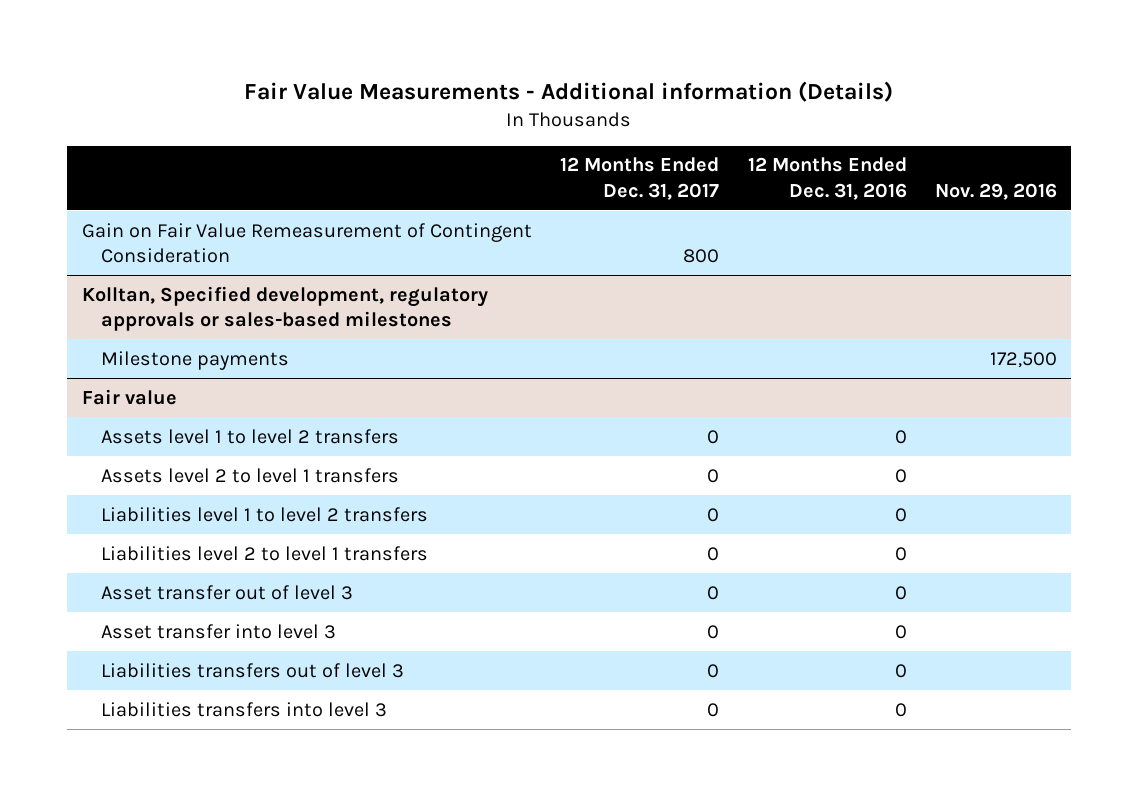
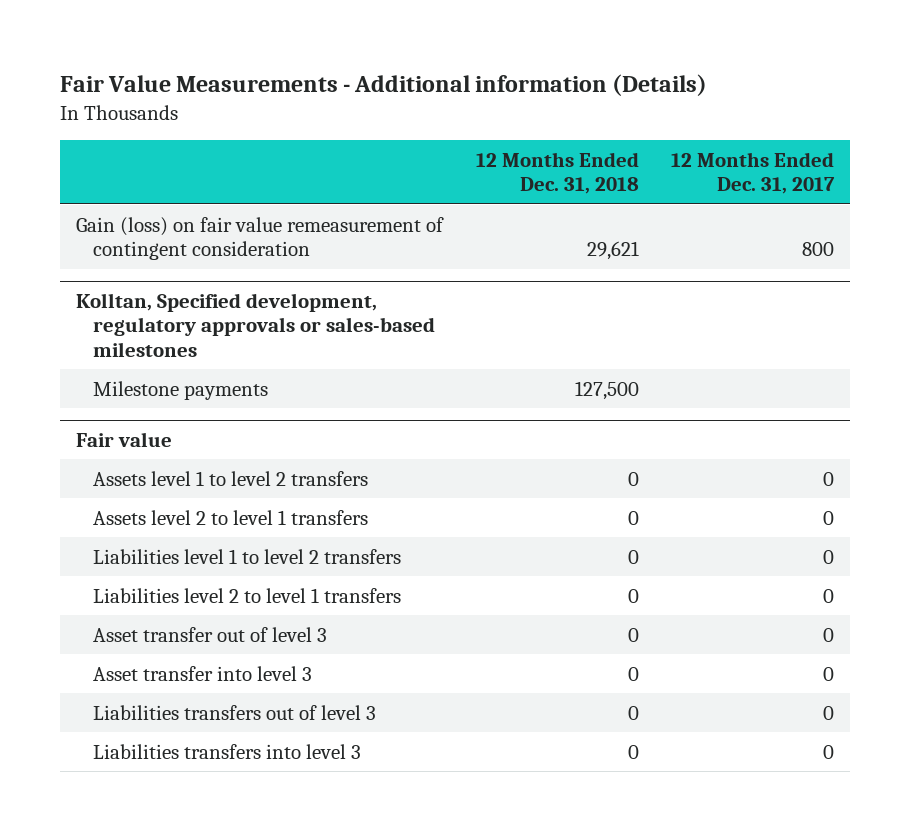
[747,157,907,200] 12 Months Ended Dec. 31, 2016 -> none
[935,182,1058,200] Nov. 29, 2016 -> none
none -> [475,151,639,195] 12 Months Ended Dec. 31, 2018
[81,222,532,264] Gain on Fair Value Remeasurement of Contingent Consideration -> [76,216,445,261] Gain (loss) on fair value remeasurement of contingent consideration

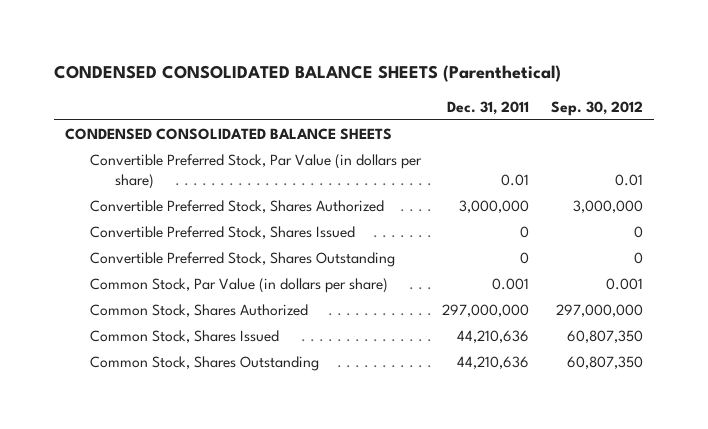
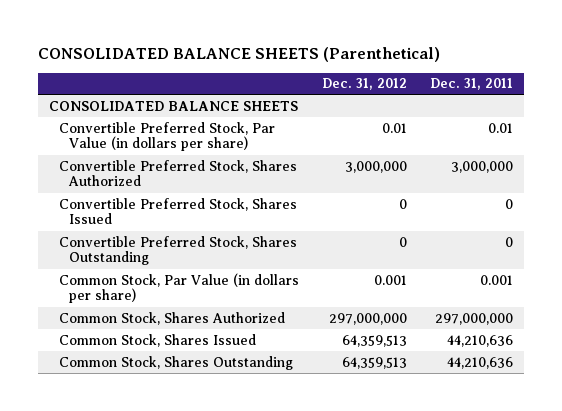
[54,65,562,83] CONDENSED CONSOLIDATED BALANCE SHEETS (Parenthetical) -> [37,47,440,63] CONSOLIDATED BALANCE SHEETS (Parenthetical)
[551,101,644,117] Sep. 30, 2012 -> none
none -> [321,78,407,91] Dec. 31, 2012
[64,128,392,141] CONDENSED CONSOLIDATED BALANCE SHEETS -> [49,100,299,111] CONSOLIDATED BALANCE SHEETS

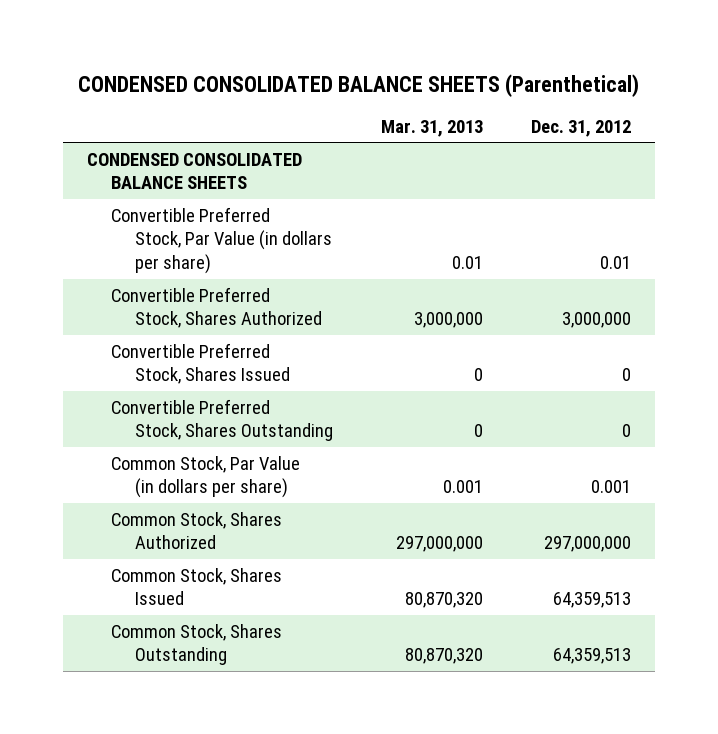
[37,47,440,63] CONSOLIDATED BALANCE SHEETS (Parenthetical) -> [78,73,640,97] CONDENSED CONSOLIDATED BALANCE SHEETS (Parenthetical)
[429,78,513,91] Dec. 31, 2011 -> none
none -> [381,120,484,138] Mar. 31, 2013
[49,100,299,111] CONSOLIDATED BALANCE SHEETS -> [86,152,302,190] CONDENSED CONSOLIDATED BALANCE SHEETS

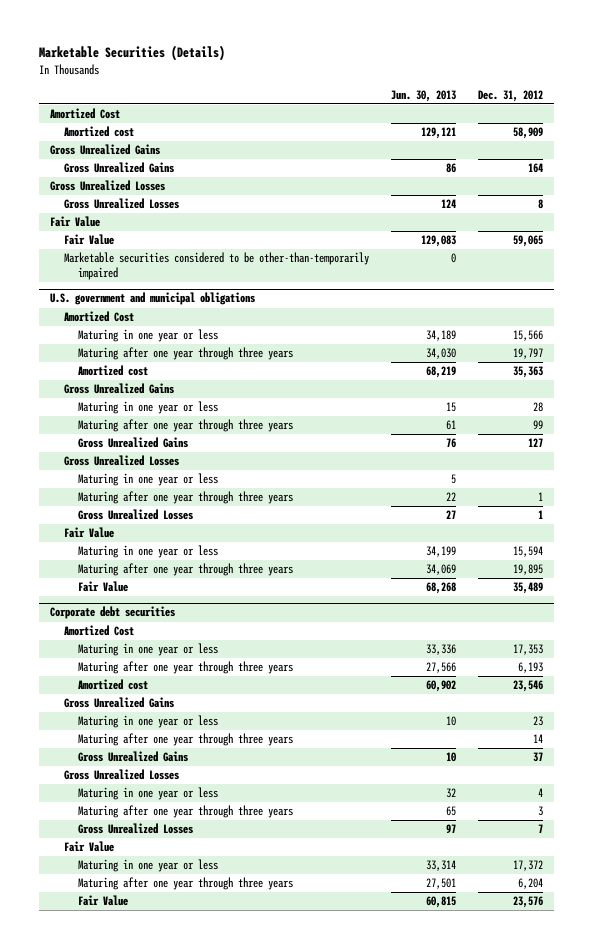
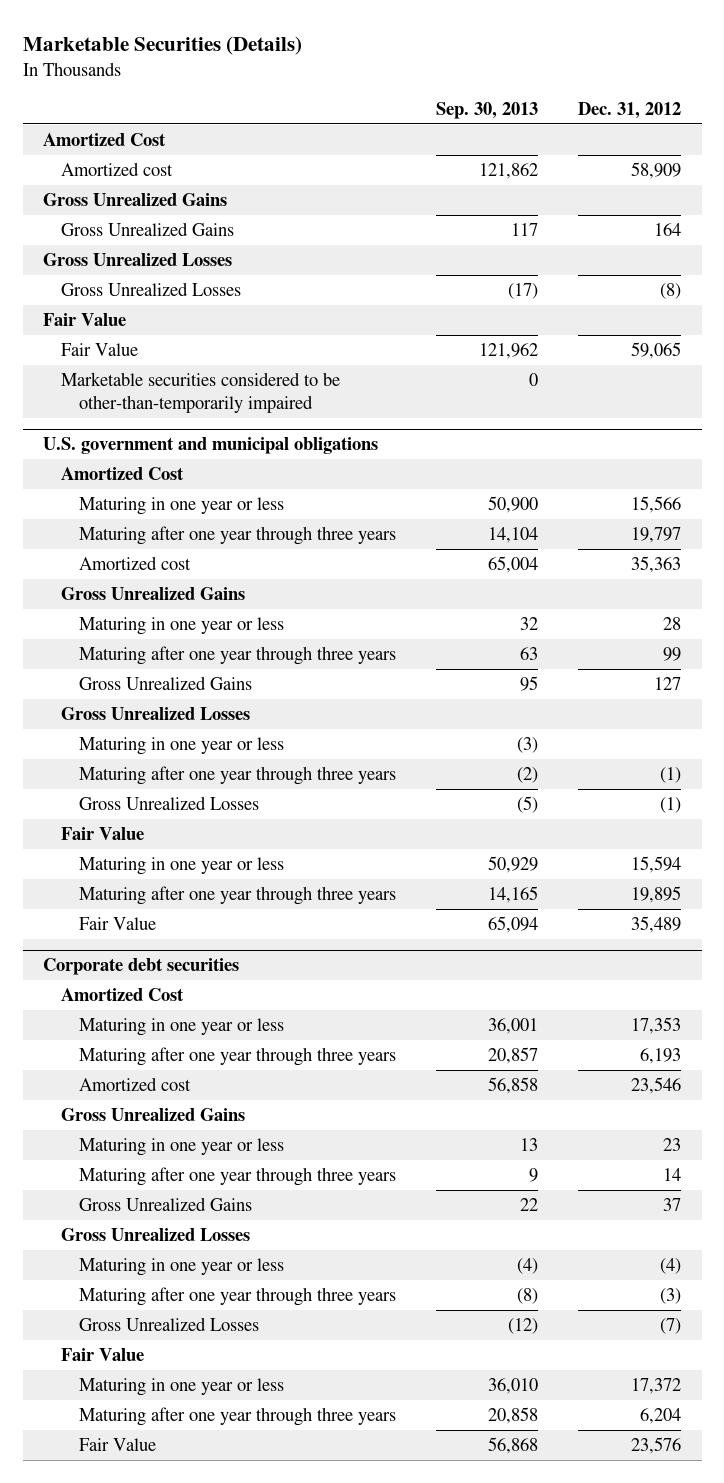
[391,89,457,102] Jun. 30, 2013 -> none
none -> [436,101,539,119] Sep. 30, 2013
[538,199,544,210] 8 -> [660,282,682,299] (8)
[538,492,544,502] 1 -> [660,766,682,783] (1)
[538,510,544,520] 1 -> [660,796,682,813] (1)
[538,788,544,798] 4 -> [660,1257,682,1274] (4)
[538,806,544,817] 3 -> [660,1287,682,1304] (3)
[538,824,544,834] 7 -> [660,1317,682,1334] (7)

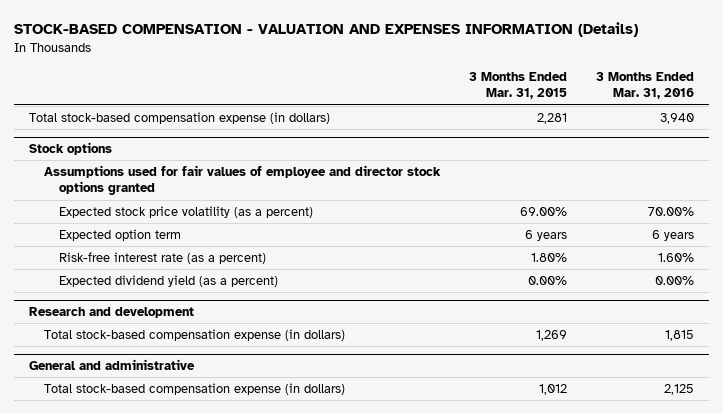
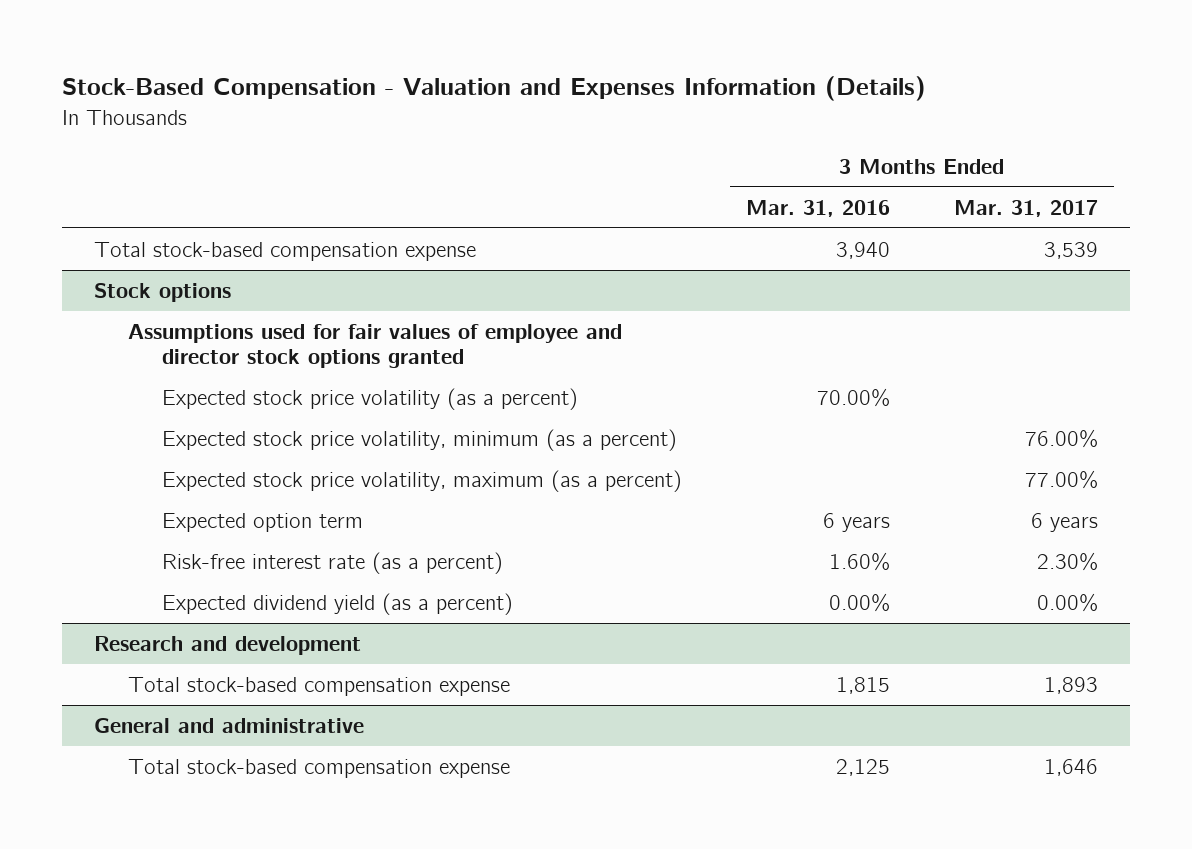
[14,22,639,38] STOCK-BASED COMPENSATION - VALUATION AND EXPENSES INFORMATION (Details) -> [61,76,926,102] Stock-Based Compensation - Valuation and Expenses Information (Details)
[469,72,568,100] 3 Months Ended Mar. 31, 2015 -> none
none -> [953,199,1098,217] Mar. 31, 2017
[28,112,330,125] Total stock-based compensation expense (in dollars) -> [93,241,476,261] Total stock-based compensation expense
none -> [162,428,678,451] Expected stock price volatility, minimum (as a percent)
none -> [162,469,683,492] Expected stock price volatility, maximum (as a percent)
[43,329,345,342] Total stock-based compensation expense (in dollars) -> [128,676,511,696] Total stock-based compensation expense
[43,383,345,396] Total stock-based compensation expense (in dollars) -> [128,758,511,778] Total stock-based compensation expense

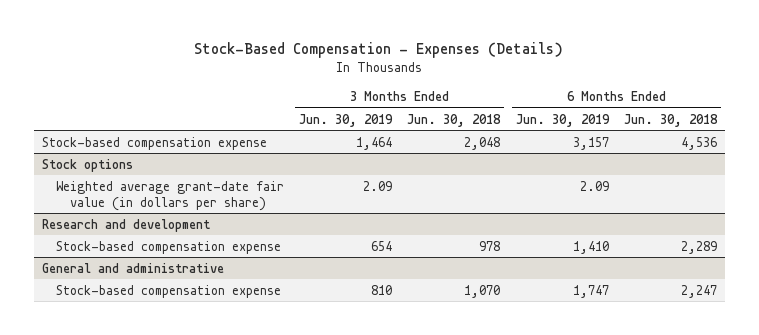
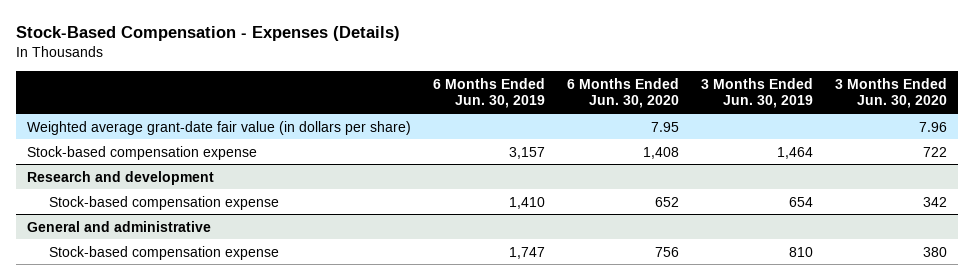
[407,113,502,127] Jun. 30, 2018 -> none
[624,113,719,127] Jun. 30, 2018 -> none
none -> [567,77,680,109] 6 Months Ended Jun. 30, 2020
none -> [835,77,948,109] 3 Months Ended Jun. 30, 2020
none -> [26,120,411,135] Weighted average grant-date fair value (in dollars per share)
[41,158,133,172] Stock options -> none
[55,180,284,211] Weighted average grant-date fair value (in dollars per share) -> none

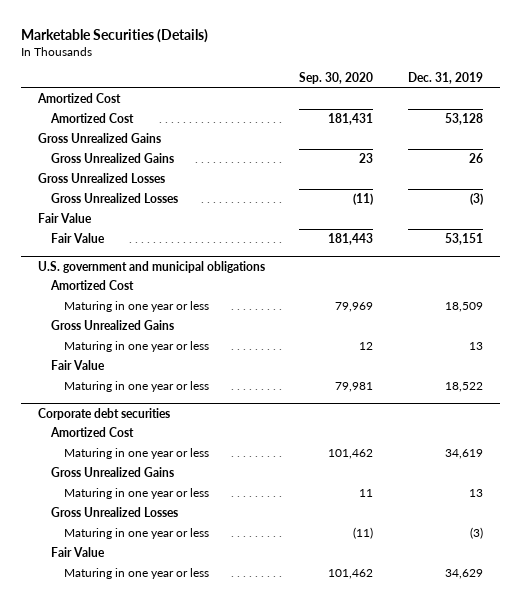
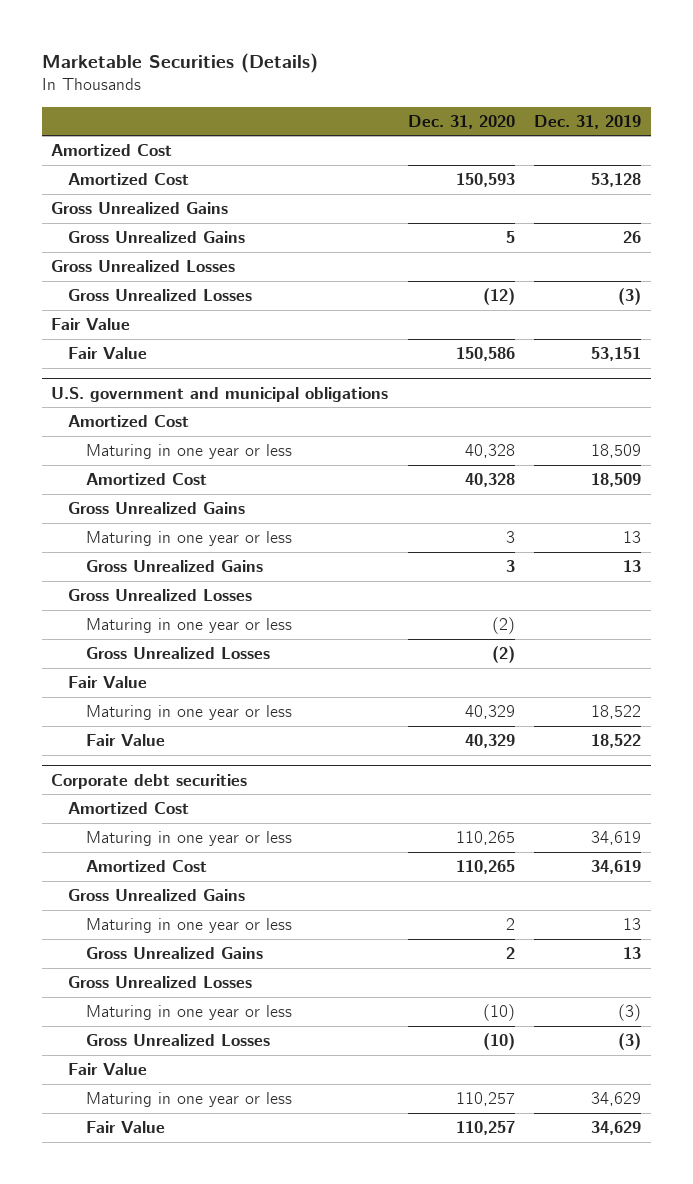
[299,72,374,85] Sep. 30, 2020 -> none
none -> [407,114,515,129] Dec. 31, 2020
none -> [85,473,207,486] Amortized Cost
none -> [85,560,263,573] Gross Unrealized Gains
none -> [68,589,253,602] Gross Unrealized Losses
none -> [85,618,292,634] Maturing in one year or less
none -> [85,647,270,660] Gross Unrealized Losses
none -> [85,734,165,747] Fair Value
none -> [85,860,207,873] Amortized Cost
none -> [85,947,263,960] Gross Unrealized Gains
none -> [85,1034,270,1047] Gross Unrealized Losses
none -> [85,1121,165,1134] Fair Value

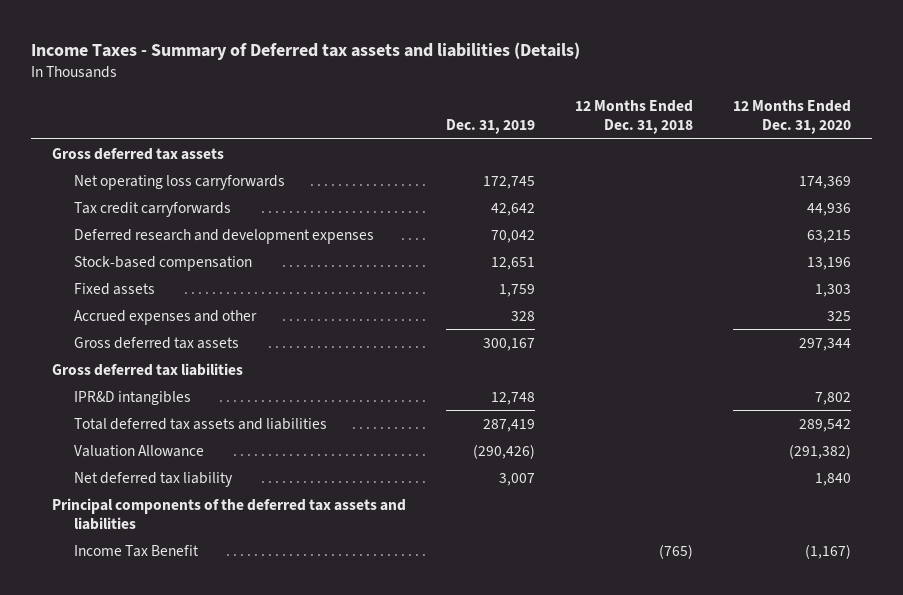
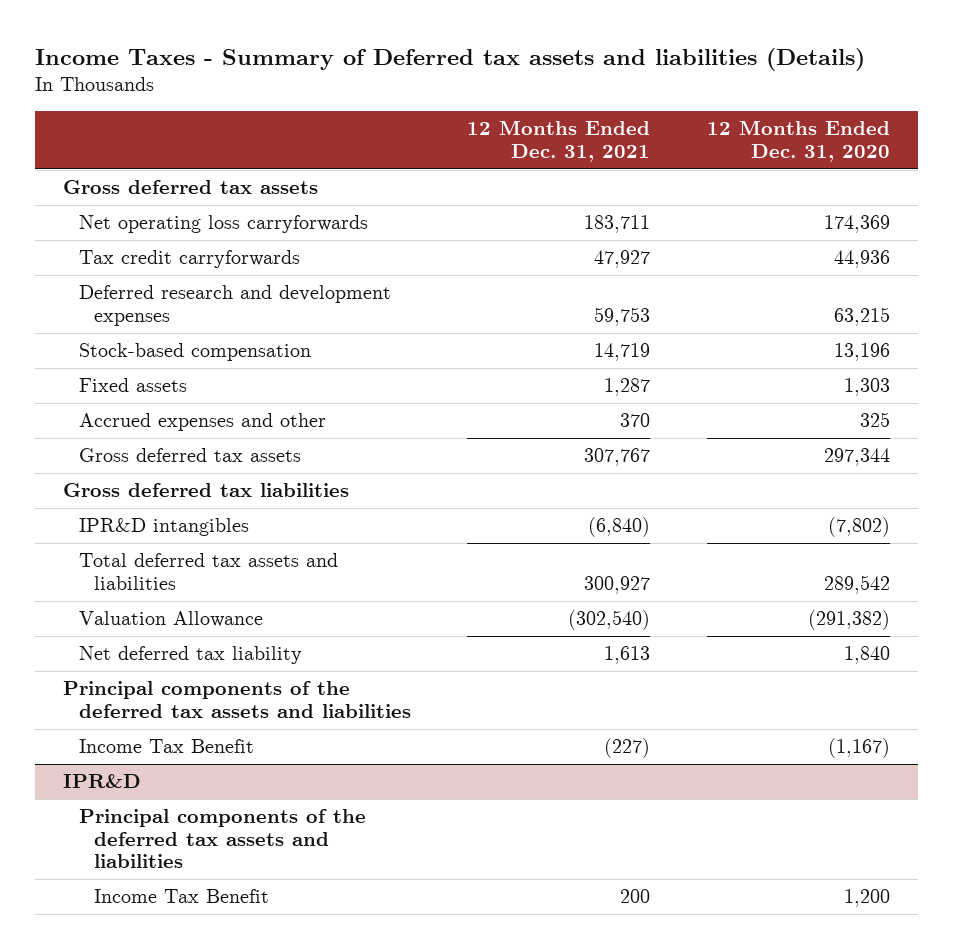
[445,119,535,135] Dec. 31, 2019 -> none
[575,100,694,135] 12 Months Ended Dec. 31, 2018 -> none
none -> [467,120,651,162] 12 Months Ended Dec. 31, 2021
[815,391,852,405] 7,802 -> [827,517,890,538] (7,802)
none -> [62,774,141,789] IPR&D
none -> [78,809,366,869] Principal components of the deferred tax assets and liabilities
none -> [94,889,270,904] Income Tax Benefit

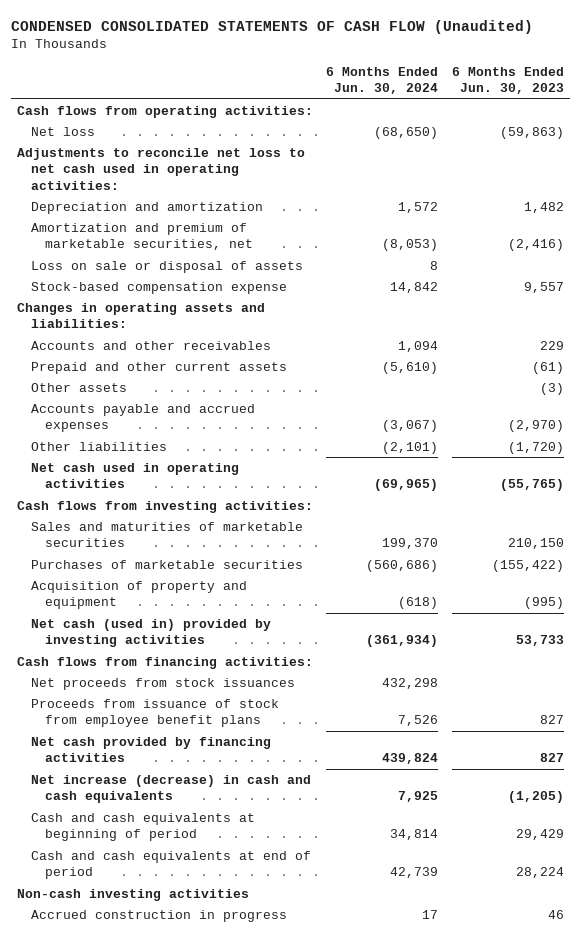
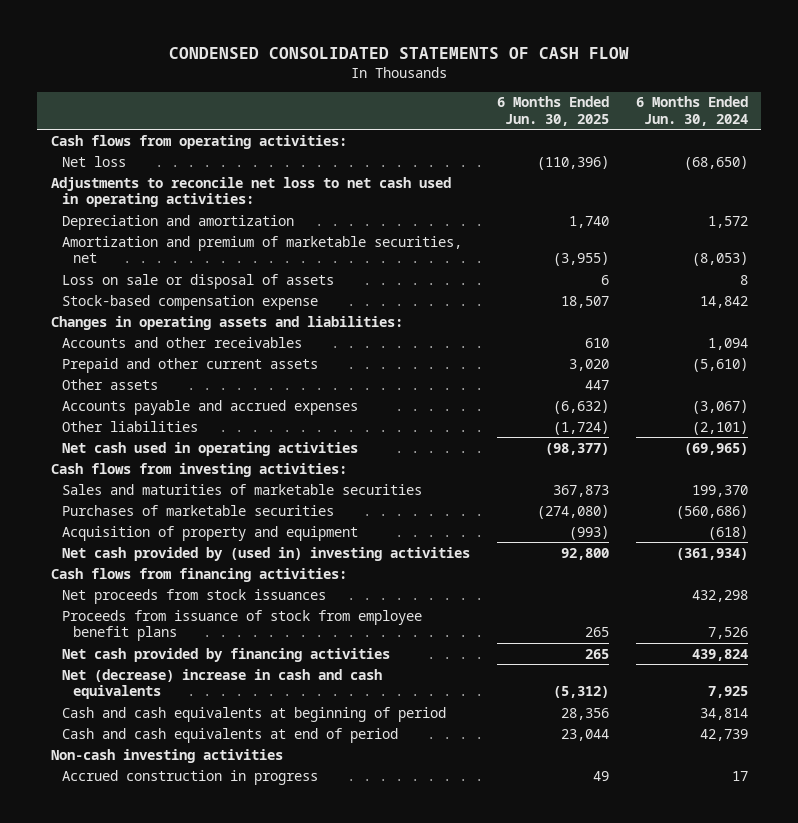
[10,19,533,34] CONDENSED CONSOLIDATED STATEMENTS OF CASH FLOW (Unaudited) -> [169,46,630,59] CONDENSED CONSOLIDATED STATEMENTS OF CASH FLOW
[451,66,564,95] 6 Months Ended Jun. 30, 2023 -> none
none -> [496,96,609,126] 6 Months Ended Jun. 30, 2025
[30,618,271,648] Net cash (used in) provided by investing activities -> [62,546,471,561] Net cash provided by (used in) investing activities
[30,774,311,804] Net increase (decrease) in cash and cash equivalents -> [62,668,383,700] Net (decrease) increase in cash and cash equivalents

